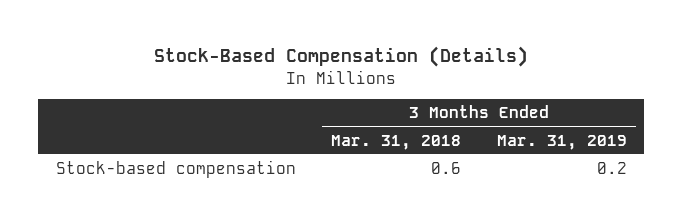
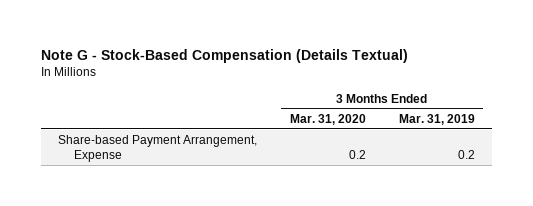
[154,46,529,68] Stock-Based Compensation (Details) -> [40,48,408,63] Note G - Stock-Based Compensation (Details Textual)
[331,134,462,150] Mar. 31, 2018 -> none
none -> [289,114,366,126] Mar. 31, 2020
[55,160,296,179] Stock-based compensation -> [57,135,257,163] Share-based Payment Arrangement, Expense

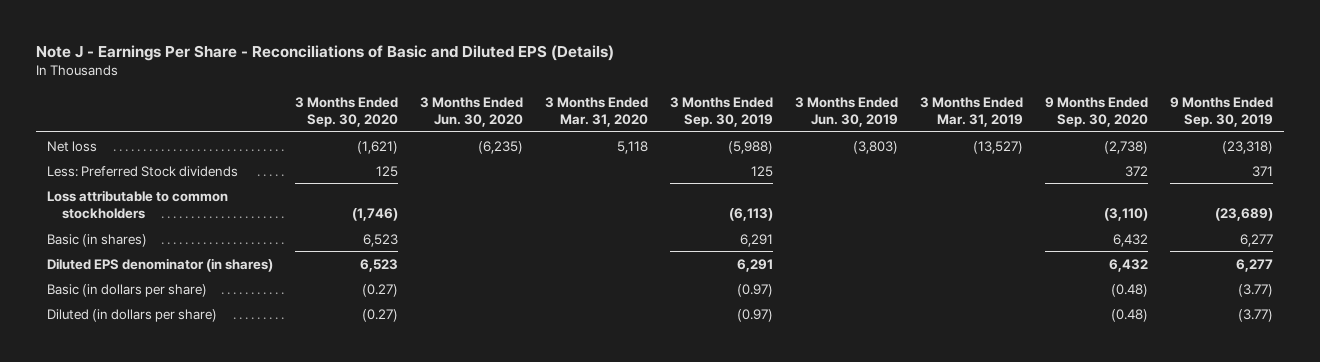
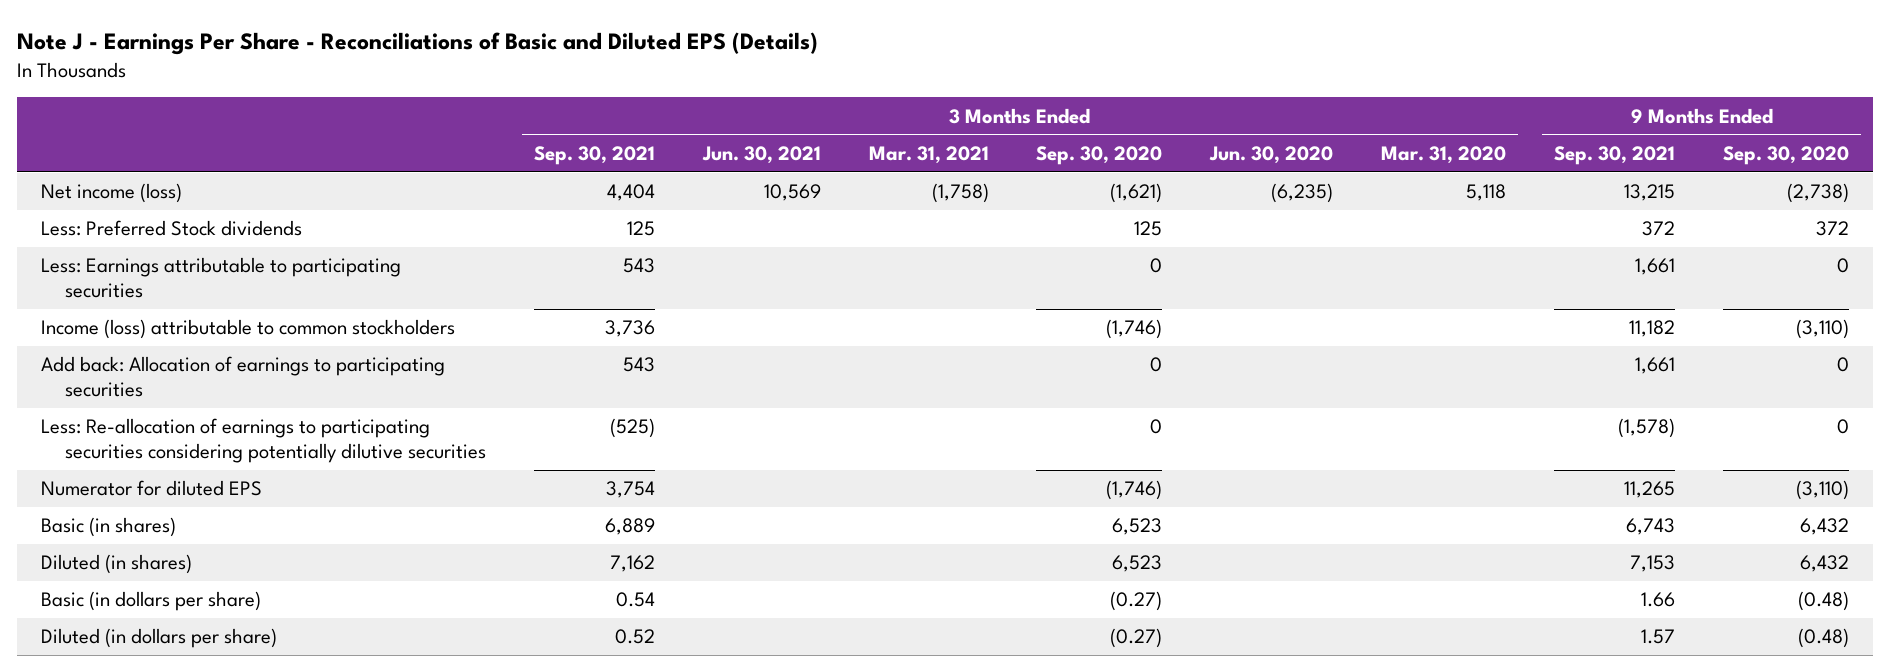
[669,96,773,127] 3 Months Ended Sep. 30, 2019 -> none
[794,96,898,127] 3 Months Ended Jun. 30, 2019 -> none
[920,96,1024,127] 3 Months Ended Mar. 31, 2019 -> none
[1170,96,1274,127] 9 Months Ended Sep. 30, 2019 -> none
none -> [533,145,655,165] Sep. 30, 2021
none -> [701,145,821,164] Jun. 30, 2021
none -> [868,145,989,164] Mar. 31, 2021
none -> [1554,145,1676,165] Sep. 30, 2021
[46,140,97,152] Net loss -> [41,183,183,204] Net income (loss)
none -> [41,257,402,298] Less: Earnings attributable to participating securities
[46,189,228,219] Loss attributable to common stockholders -> [41,319,456,340] Income (loss) attributable to common stockholders
none -> [41,356,446,397] Add back: Allocation of earnings to participating securities
none -> [41,418,486,463] Less: Re-allocation of earnings to participating securities considering potentially dilutive securities
none -> [41,480,263,497] Numerator for diluted EPS
[46,257,273,272] Diluted EPS denominator (in shares) -> [41,554,193,575] Diluted (in shares)

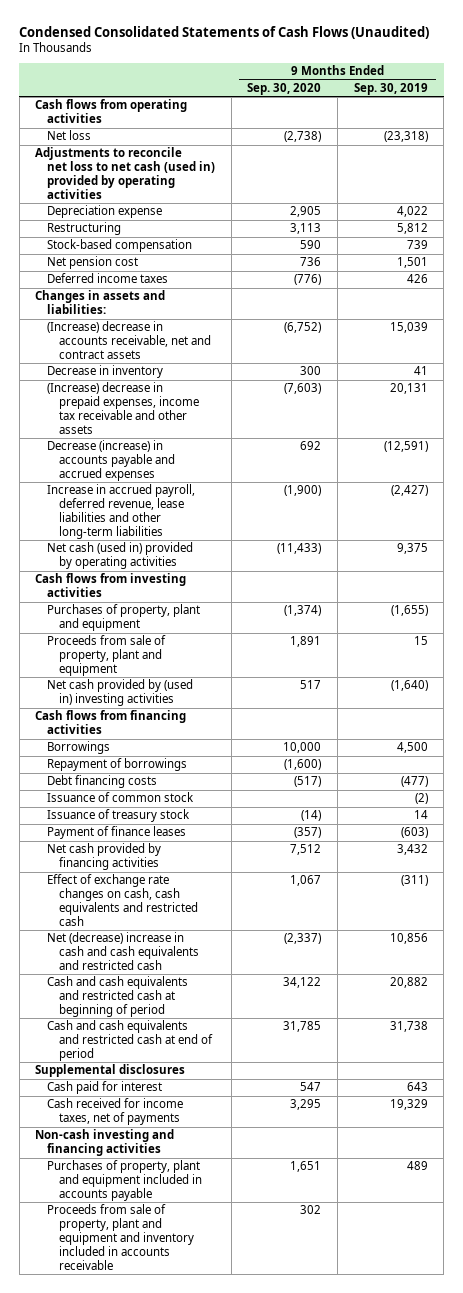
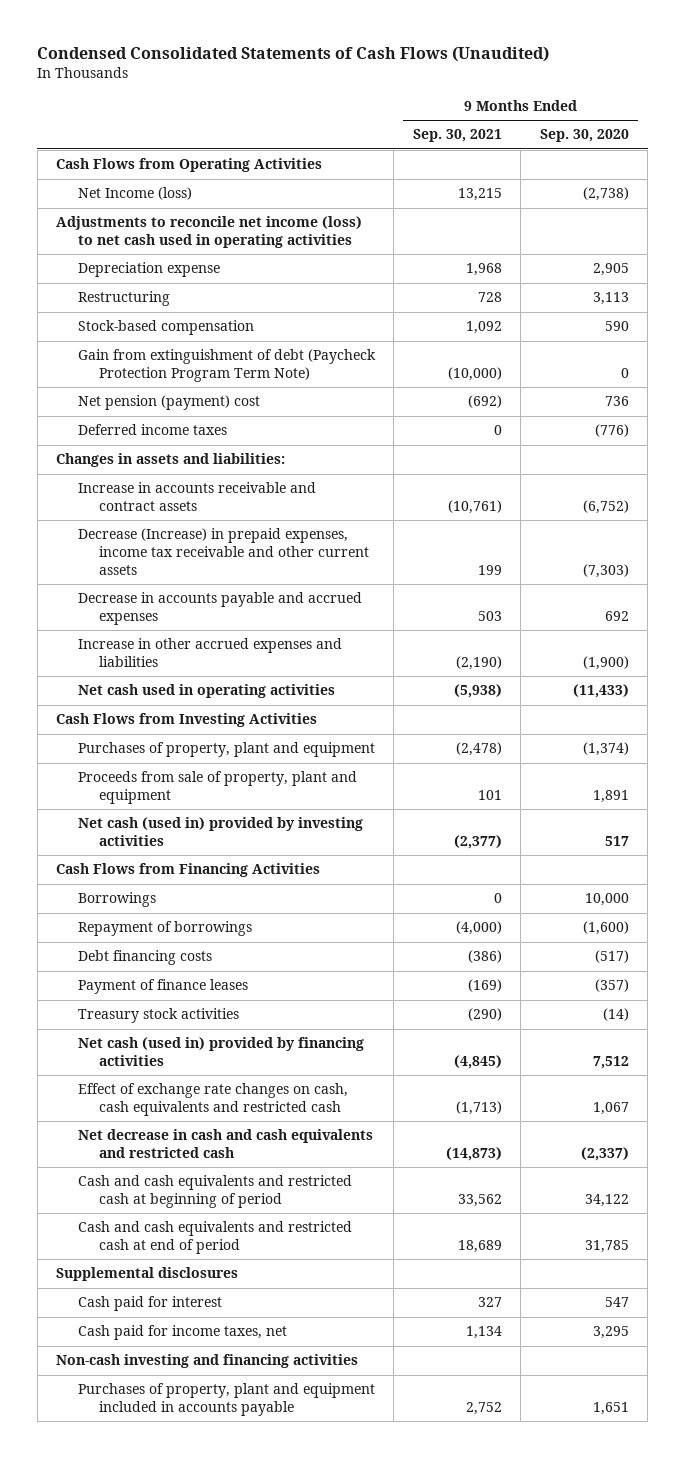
[353,83,428,96] Sep. 30, 2019 -> none
none -> [412,129,502,143] Sep. 30, 2021
[35,99,188,124] Cash flows from operating activities -> [56,158,323,173] Cash Flows from Operating Activities
[47,130,92,141] Net loss -> [77,187,192,201] Net Income (loss)
[35,147,216,199] Adjustments to reconcile net loss to net cash (used in) provided by operating activities -> [56,216,363,248] Adjustments to reconcile net income (loss) to net cash used in operating activities
none -> [77,349,376,382] Gain from extinguishment of debt (Paycheck Protection Program Term Note)
[47,256,139,270] Net pension cost -> [77,395,260,411] Net pension (payment) cost
[47,365,164,379] Decrease in inventory -> none
[47,321,211,360] (Increase) decrease in accounts receivable, net and contract assets -> [77,482,316,511] Increase in accounts receivable and contract assets
[47,382,199,434] (Increase) decrease in prepaid expenses, income tax receivable and other assets -> [77,528,370,575] Decrease (Increase) in prepaid expenses, income tax receivable and other current assets
[284,383,322,395] (7,603) -> [582,563,629,578] (7,303)
[47,440,175,482] Decrease (increase) in accounts payable and accrued expenses -> [77,592,362,625] Decrease in accounts payable and accrued expenses
[47,484,196,539] Increase in accrued payroll, deferred revenue, lease liabilities and other long-term liabilities -> [77,638,342,667] Increase in other accrued expenses and liabilities
[47,542,194,570] Net cash (used in) provided by operating activities -> [77,684,335,699] Net cash used in operating activities
[35,573,187,598] Cash flows from investing activities -> [56,713,318,728] Cash Flows from Investing Activities
[47,679,194,707] Net cash provided by (used in) investing activities -> [77,817,363,846] Net cash (used in) provided by investing activities
[35,710,187,735] Cash flows from financing activities -> [56,863,321,878] Cash Flows from Financing Activities
[47,792,195,803] Issuance of common stock -> none
[47,809,191,823] Issuance of treasury stock -> none
none -> [77,1008,239,1024] Treasury stock activities
[47,843,162,871] Net cash provided by financing activities -> [77,1037,364,1066] Net cash (used in) provided by financing activities
[47,932,199,971] Net (decrease) increase in cash and cash equivalents and restricted cash -> [77,1129,373,1158] Net decrease in cash and cash equivalents and restricted cash
[47,1098,184,1126] Cash received for income taxes, net of payments -> [77,1325,287,1341] Cash paid for income taxes, net
[47,1204,194,1270] Proceeds from sale of property, plant and equipment and inventory included in accounts receivable -> none

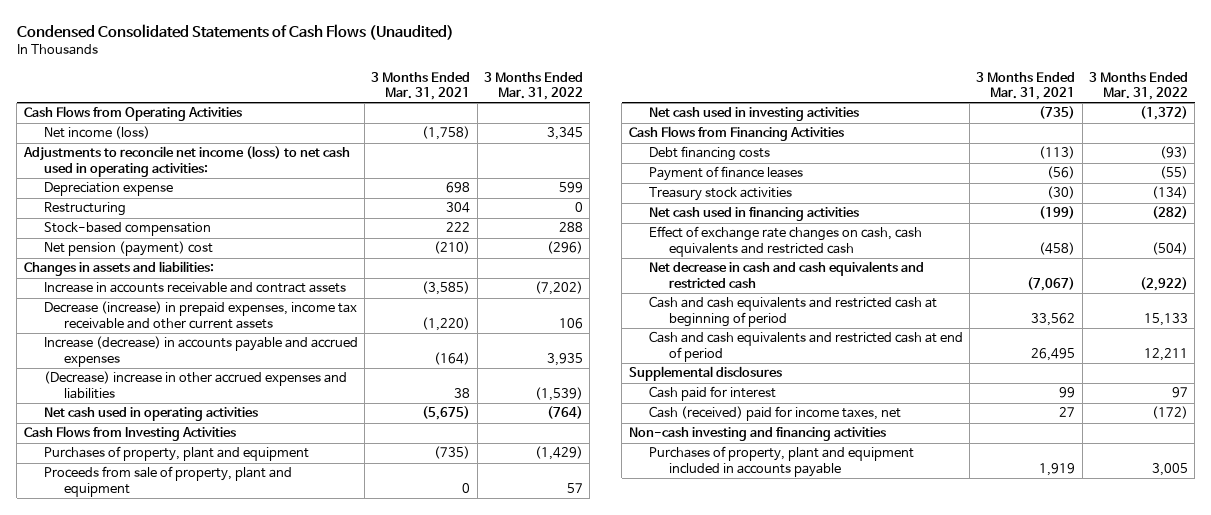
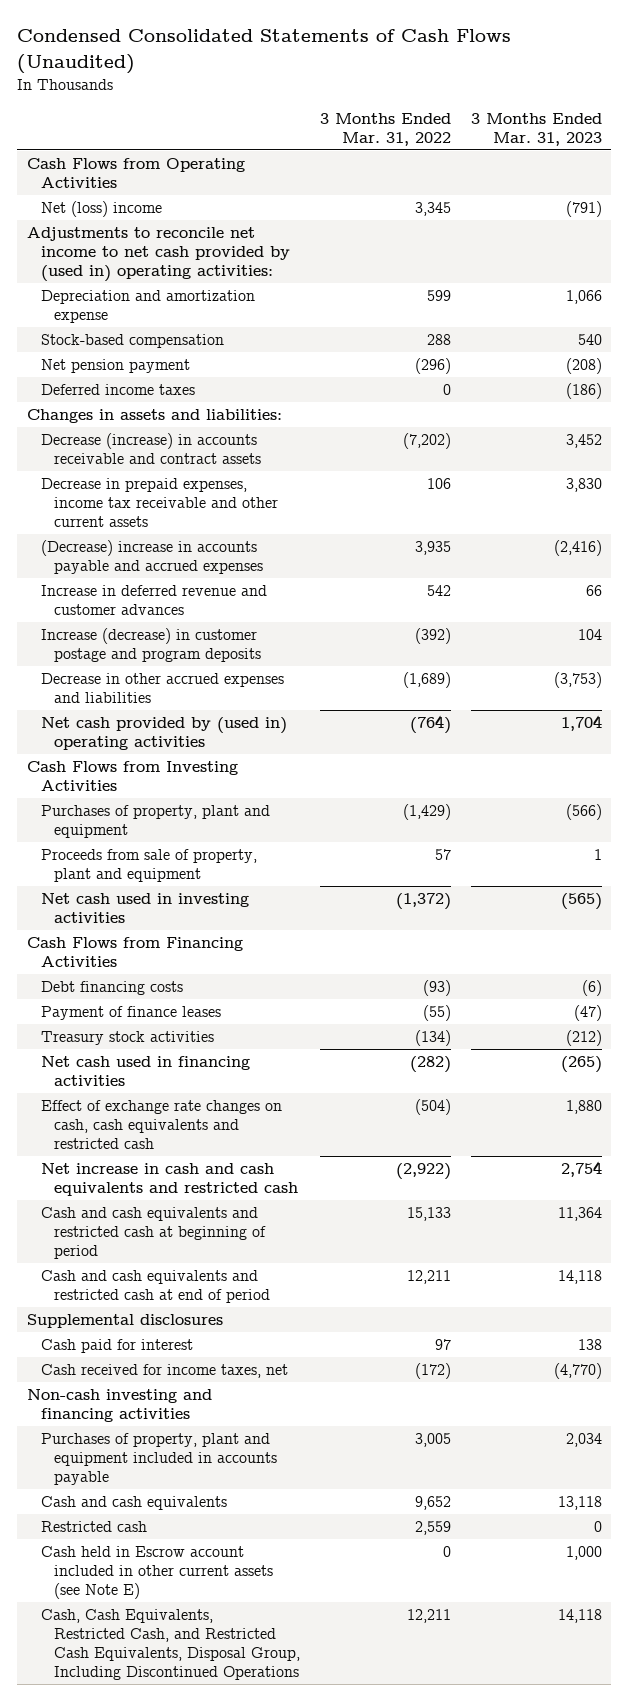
[371,71,471,100] 3 Months Ended Mar. 31, 2021 -> none
none -> [470,112,602,147] 3 Months Ended Mar. 31, 2023
[43,202,126,217] Restructuring -> none
[43,126,150,140] Net income (loss) -> [40,201,162,218] Net (loss) income
[22,146,350,177] Adjustments to reconcile net income (loss) to net cash used in operating activities: -> [27,227,290,283] Adjustments to reconcile net income to net cash provided by (used in) operating activities:
[43,182,173,197] Depreciation expense -> [40,290,255,324] Depreciation and amortization expense
[43,241,213,257] Net pension (payment) cost -> [40,359,190,374] Net pension payment
none -> [40,384,195,396] Deferred income taxes
[43,282,346,294] Increase in accounts receivable and contract assets -> [40,433,262,465] Decrease (increase) in accounts receivable and contract assets
[43,301,357,329] Decrease (increase) in prepaid expenses, income tax receivable and other current assets -> [40,478,279,528] Decrease in prepaid expenses, income tax receivable and other current assets
[43,336,358,367] Increase (decrease) in accounts payable and accrued expenses -> [40,540,264,575] (Decrease) increase in accounts payable and accrued expenses
none -> [40,585,267,616] Increase in deferred revenue and customer advances
none -> [40,628,262,663] Increase (decrease) in customer postage and program deposits
[43,371,347,399] (Decrease) increase in other accrued expenses and liabilities -> [40,673,284,704] Decrease in other accrued expenses and liabilities
[534,386,583,401] (1,539) -> [402,672,451,689] (1,689)
[43,407,258,422] Net cash used in operating activities -> [40,717,287,751] Net cash provided by (used in) operating activities
[648,261,924,288] Net decrease in cash and cash equivalents and restricted cash -> [40,1163,299,1197] Net increase in cash and cash equivalents and restricted cash
[648,406,901,422] Cash (received) paid for income taxes, net -> [40,1364,288,1379] Cash received for income taxes, net
none -> [40,1496,227,1511] Cash and cash equivalents
none -> [40,1521,147,1533] Restricted cash
none -> [40,1546,274,1600] Cash held in Escrow account included in other current assets (see Note E)
none -> [40,1609,301,1681] Cash, Cash Equivalents, Restricted Cash, and Restricted Cash Equivalents, Disposal Group, Including Discontinued Operations

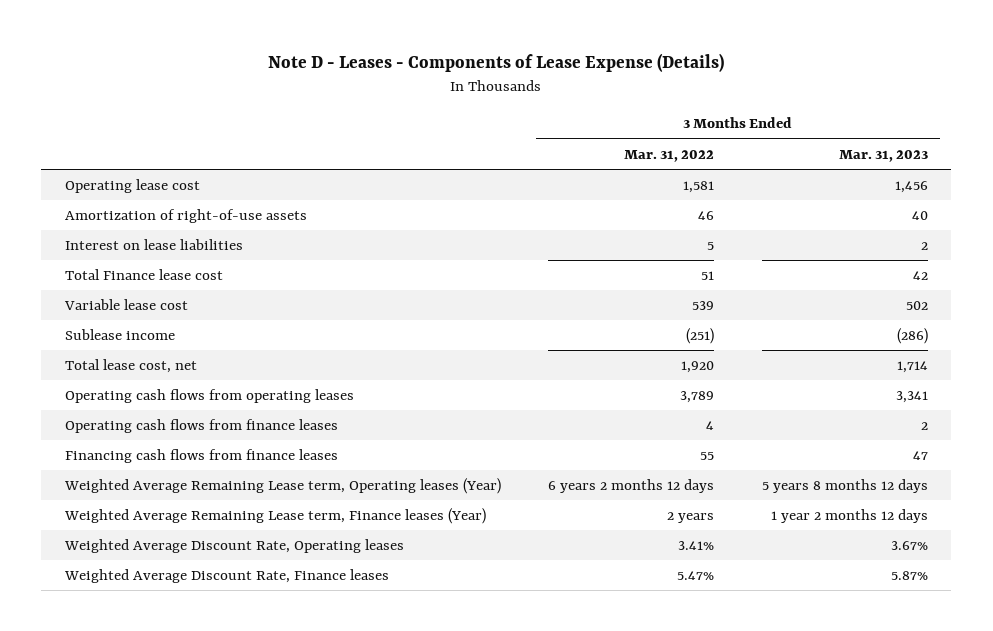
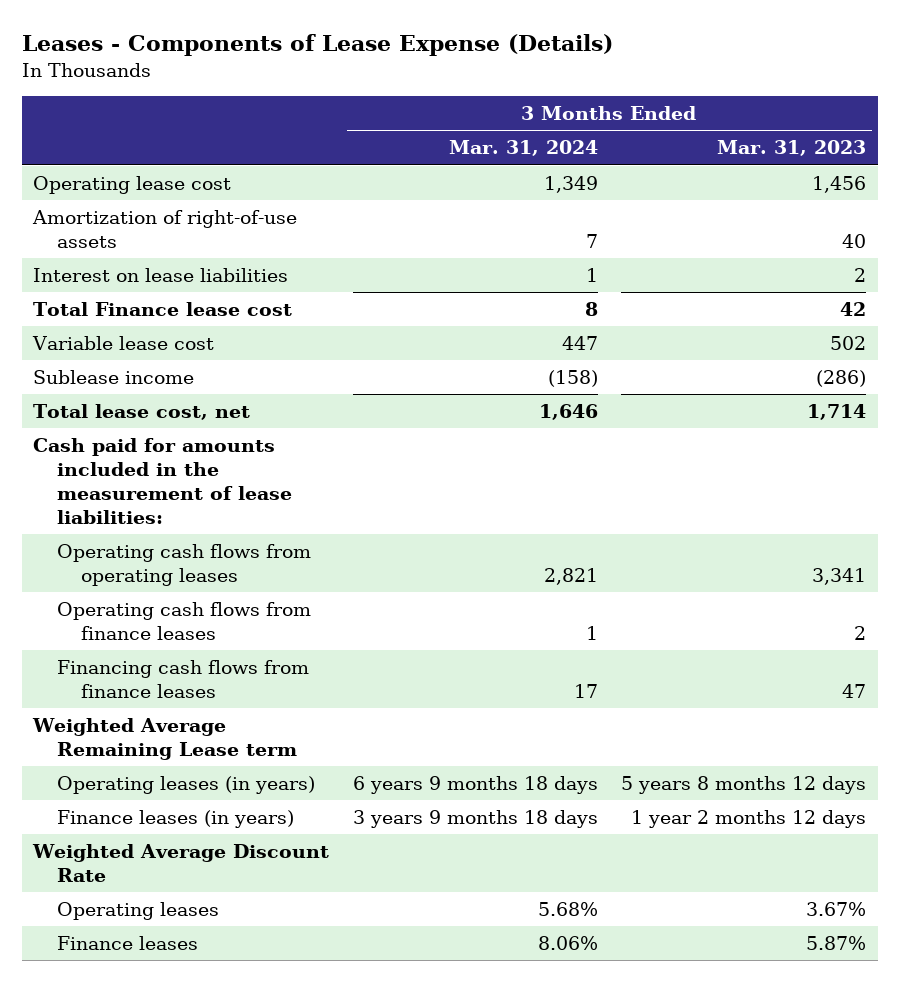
[268,52,725,72] Note D - Leases - Components of Lease Expense (Details) -> [21,34,613,57] Leases - Components of Lease Expense (Details)
[624,149,715,162] Mar. 31, 2022 -> none
none -> [448,140,598,157] Mar. 31, 2024
none -> [33,438,293,524] Cash paid for amounts included in the measurement of lease liabilities:
none -> [32,718,298,761] Weighted Average Remaining Lease term
[63,478,501,495] Weighted Average Remaining Lease term, Operating leases (Year) -> [57,776,316,795] Operating leases (in years)
[63,508,486,525] Weighted Average Remaining Lease term, Finance leases (Year) -> [57,810,295,829] Finance leases (in years)
none -> [32,844,330,883] Weighted Average Discount Rate
[63,539,404,554] Weighted Average Discount Rate, Operating leases -> [57,902,220,921] Operating leases
[63,569,389,584] Weighted Average Discount Rate, Finance leases -> [57,936,199,951] Finance leases

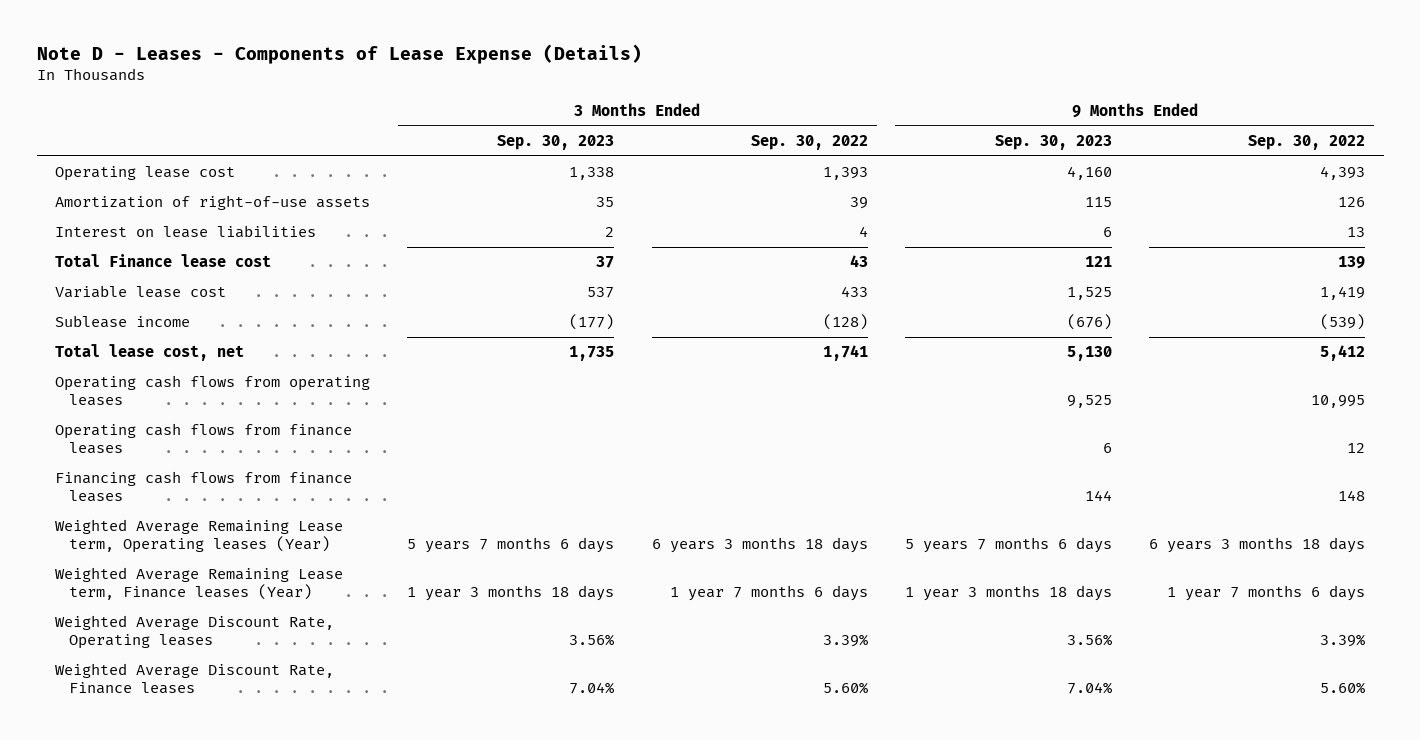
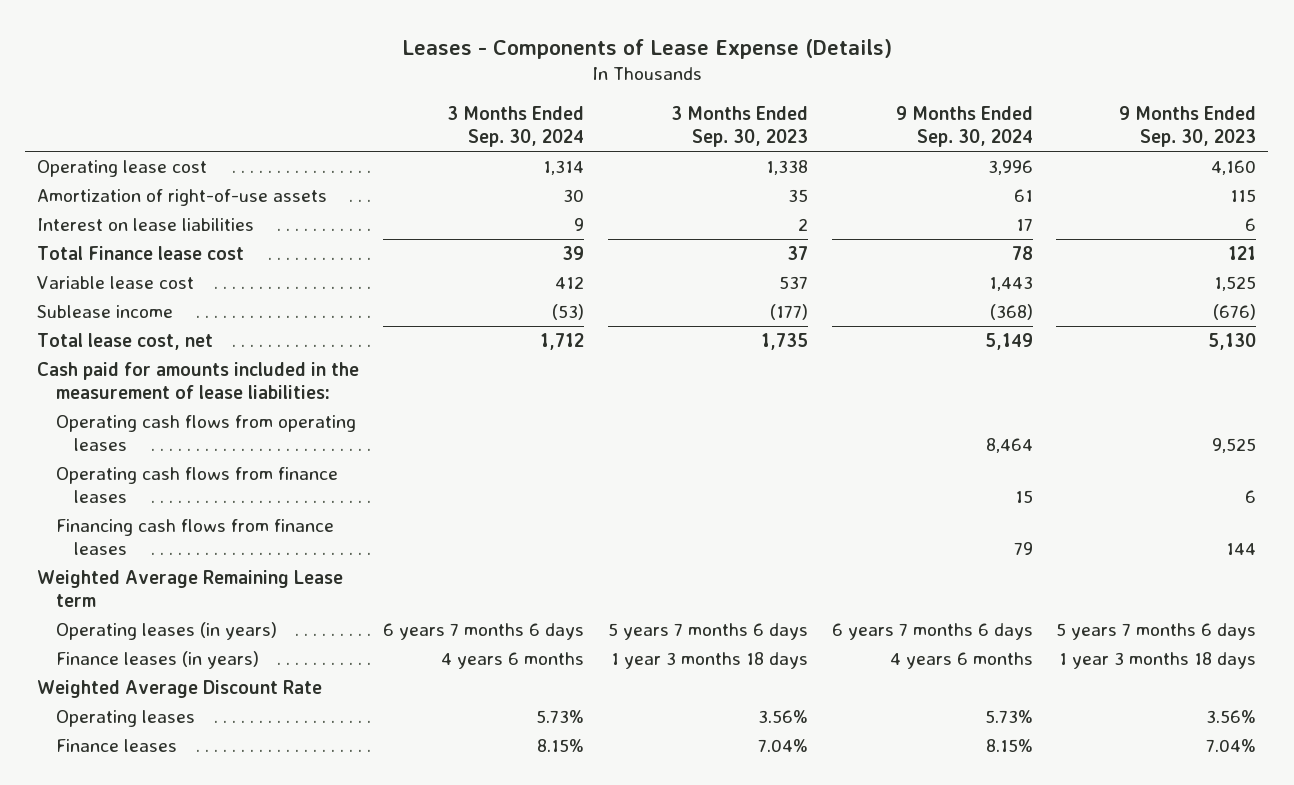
[36,43,642,64] Note D - Leases - Components of Lease Expense (Details) -> [401,38,892,59] Leases - Components of Lease Expense (Details)
[750,135,868,151] Sep. 30, 2022 -> none
[1247,135,1365,151] Sep. 30, 2022 -> none
none -> [446,106,584,148] 3 Months Ended Sep. 30, 2024
none -> [895,106,1033,148] 9 Months Ended Sep. 30, 2024
none -> [37,361,360,399] Cash paid for amounts included in the measurement of lease liabilities:
none -> [37,569,344,607] Weighted Average Remaining Lease term
[55,519,344,554] Weighted Average Remaining Lease term, Operating leases (Year) -> [55,621,277,640] Operating leases (in years)
[55,567,344,601] Weighted Average Remaining Lease term, Finance leases (Year) -> [55,650,259,669] Finance leases (in years)
none -> [37,679,323,698] Weighted Average Discount Rate
[55,615,335,650] Weighted Average Discount Rate, Operating leases -> [55,709,195,727] Operating leases
[55,663,335,695] Weighted Average Discount Rate, Finance leases -> [55,738,177,752] Finance leases

